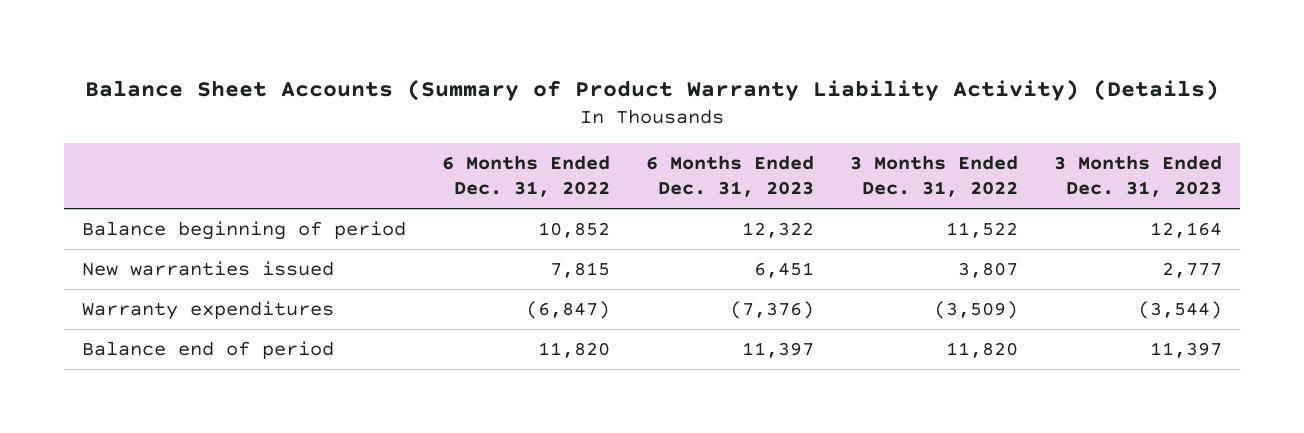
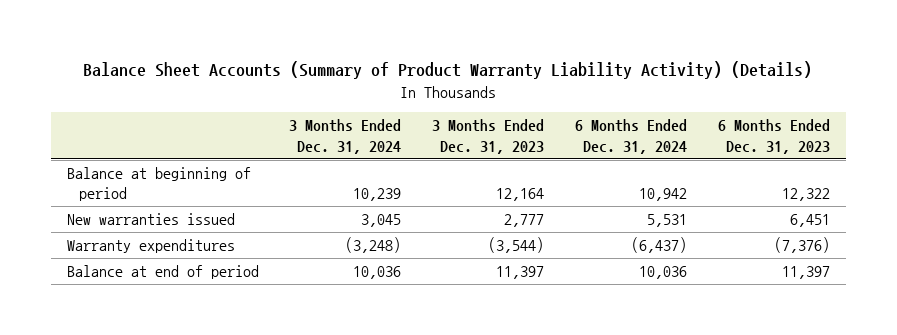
[441,155,610,197] 6 Months Ended Dec. 31, 2022 -> none
[849,155,1018,197] 3 Months Ended Dec. 31, 2022 -> none
none -> [289,119,402,154] 3 Months Ended Dec. 31, 2024
none -> [575,119,688,154] 6 Months Ended Dec. 31, 2024
[82,221,407,241] Balance beginning of period -> [66,167,251,202] Balance at beginning of period
[82,341,335,360] Balance end of period -> [66,265,259,280] Balance at end of period

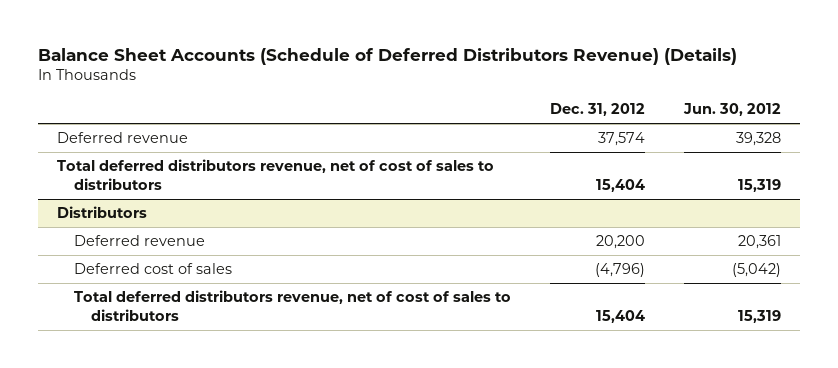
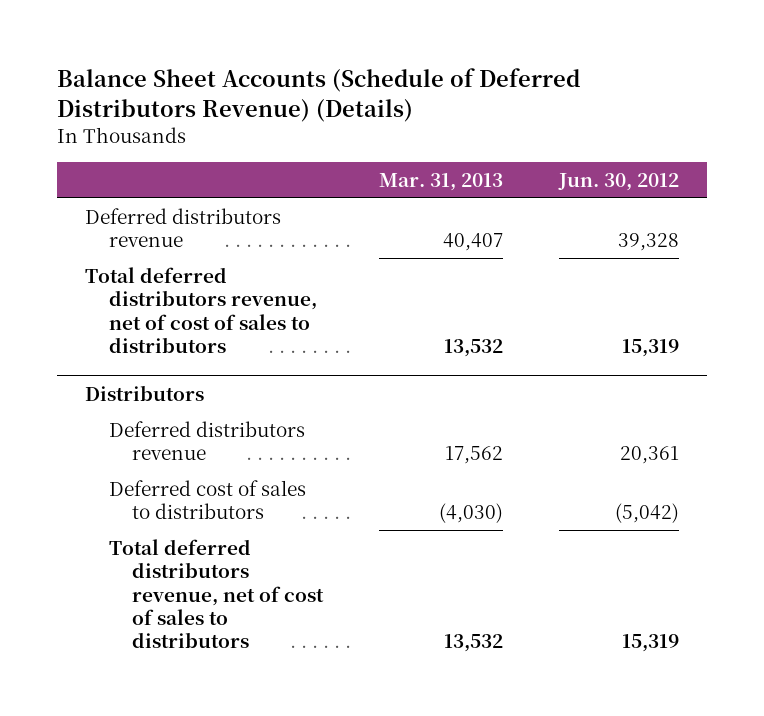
[550,103,646,117] Dec. 31, 2012 -> none
none -> [379,173,504,192] Mar. 31, 2013
[57,132,189,144] Deferred revenue -> [84,207,281,248] Deferred distributors revenue
[74,235,206,247] Deferred revenue -> [108,420,305,461] Deferred distributors revenue
[74,263,233,275] Deferred cost of sales -> [108,479,306,520] Deferred cost of sales to distributors

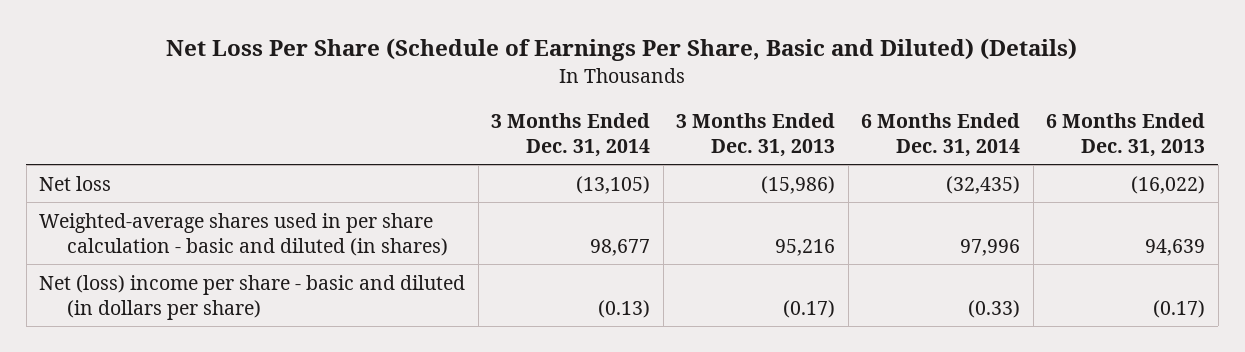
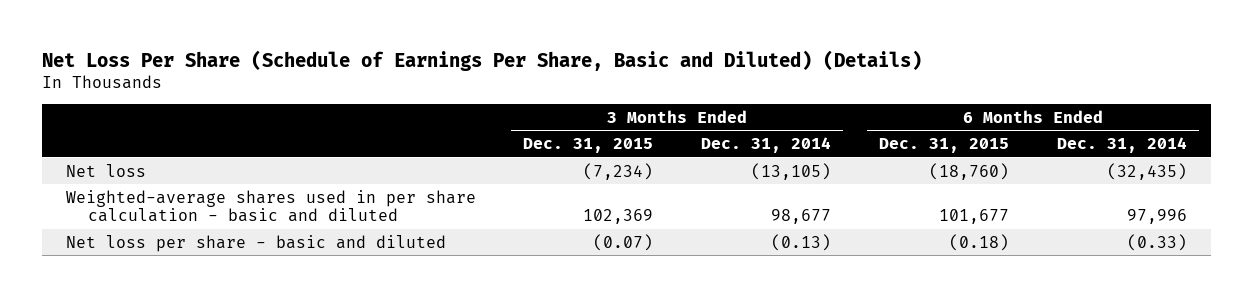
[676,112,836,157] 3 Months Ended Dec. 31, 2013 -> none
[1046,112,1206,157] 6 Months Ended Dec. 31, 2013 -> none
none -> [523,138,654,154] Dec. 31, 2015
none -> [878,138,1009,154] Dec. 31, 2015
[39,212,449,256] Weighted-average shares used in per share calculation - basic and diluted (in shares) -> [65,189,476,223] Weighted-average shares used in per share calculation - basic and diluted
[39,274,466,320] Net (loss) income per share - basic and diluted (in dollars per share) -> [65,234,446,252] Net loss per share - basic and diluted

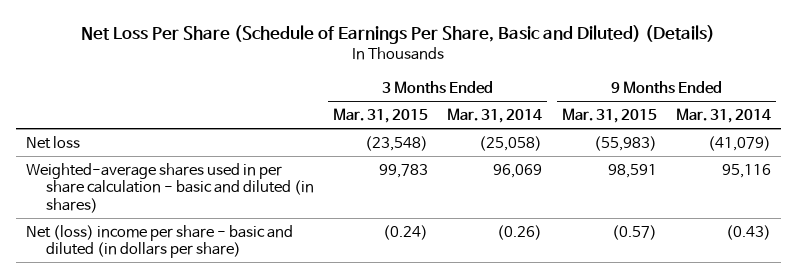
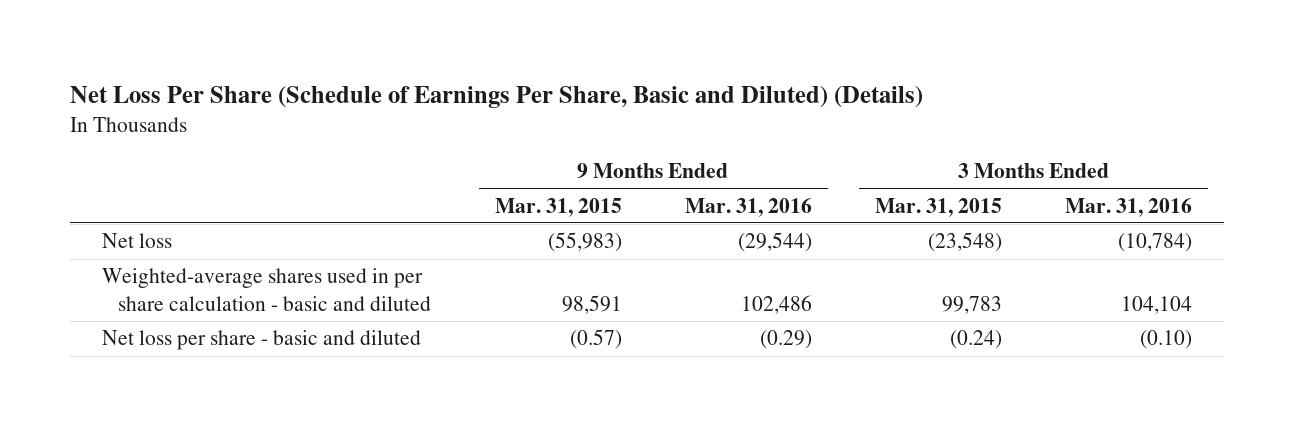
[447,108,543,124] Mar. 31, 2014 -> none
[676,108,772,124] Mar. 31, 2014 -> none
none -> [684,197,812,217] Mar. 31, 2016
none -> [1065,197,1193,217] Mar. 31, 2016
[25,162,314,214] Weighted-average shares used in per share calculation - basic and diluted (in shares) -> [101,268,432,311] Weighted-average shares used in per share calculation - basic and diluted
[25,224,293,259] Net (loss) income per share - basic and diluted (in dollars per share) -> [101,330,421,351] Net loss per share - basic and diluted

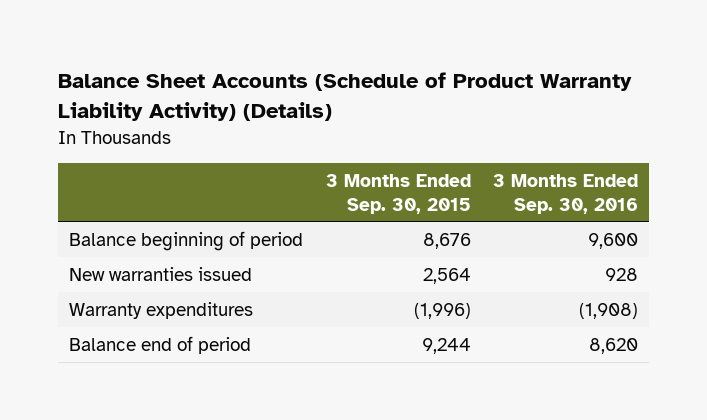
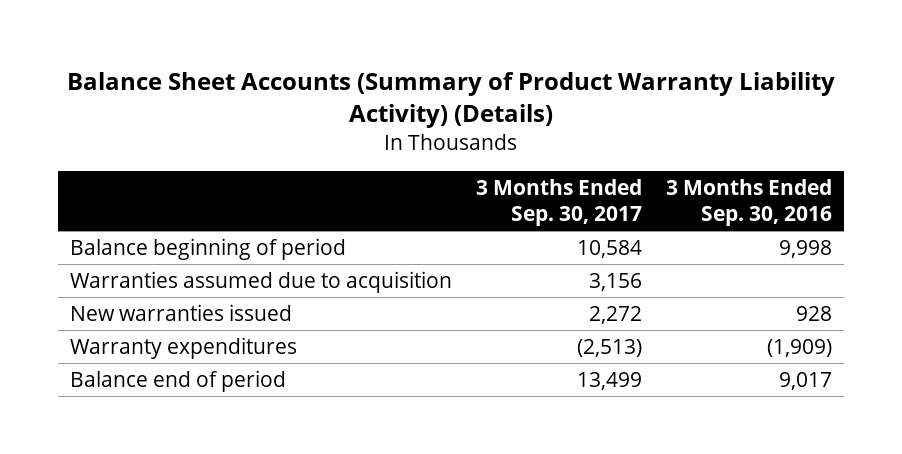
[57,71,632,121] Balance Sheet Accounts (Schedule of Product Warranty Liability Activity) (Details) -> [66,72,835,129] Balance Sheet Accounts (Summary of Product Warranty Liability Activity) (Details)
[325,173,471,214] 3 Months Ended Sep. 30, 2015 -> none
none -> [475,179,642,226] 3 Months Ended Sep. 30, 2017
[588,232,639,249] 9,600 -> [778,240,832,259] 9,998
none -> [69,271,452,294] Warranties assumed due to acquisition
[579,302,639,319] (1,908) -> [766,339,832,358] (1,909)
[589,337,639,354] 8,620 -> [778,372,832,391] 9,017

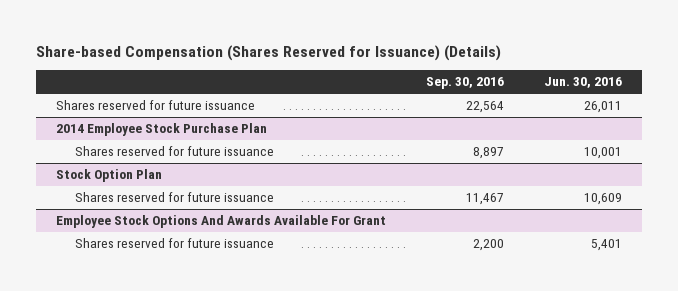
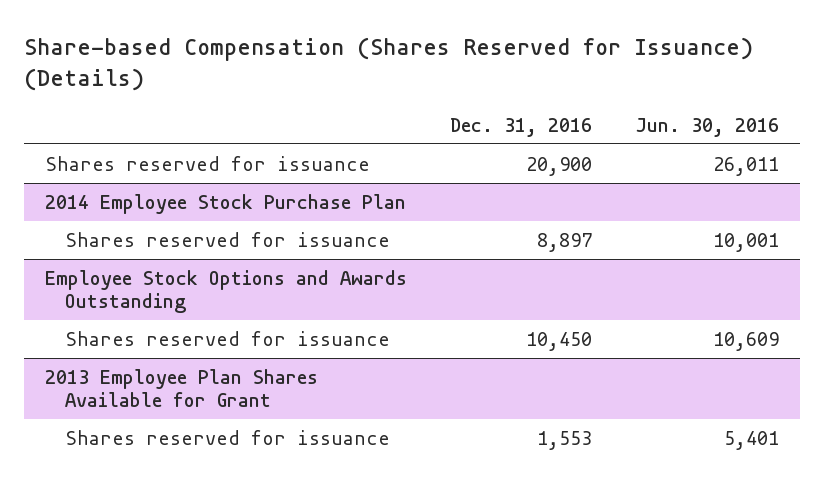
[425,77,504,90] Sep. 30, 2016 -> none
none -> [449,117,592,137] Dec. 31, 2016
[56,100,256,111] Shares reserved for future issuance -> [45,155,371,171] Shares reserved for issuance
[56,215,387,229] Employee Stock Options And Awards Available For Grant -> none
[74,146,274,157] Shares reserved for future issuance -> [64,231,390,247] Shares reserved for issuance
[56,169,163,183] Stock Option Plan -> [45,269,408,314] Employee Stock Options and Awards Outstanding
[74,192,274,203] Shares reserved for future issuance -> [64,330,390,346] Shares reserved for issuance
none -> [45,368,319,408] 2013 Employee Plan Shares Available for Grant
[74,238,274,249] Shares reserved for future issuance -> [64,429,390,445] Shares reserved for issuance

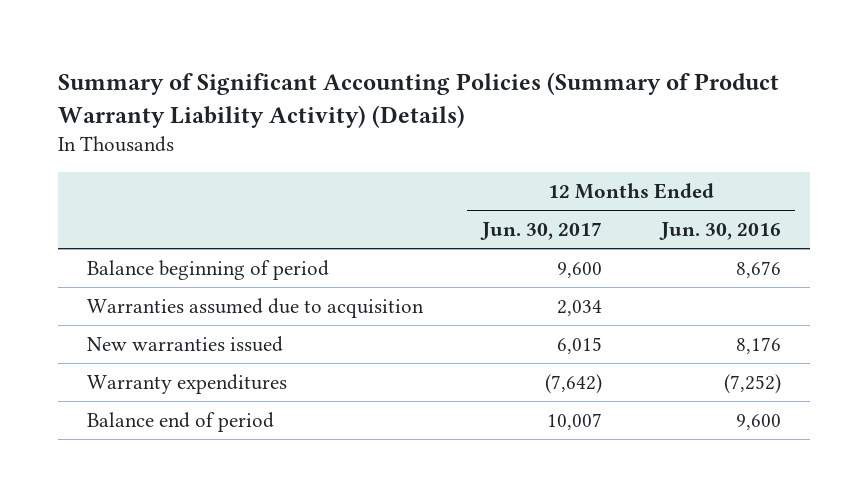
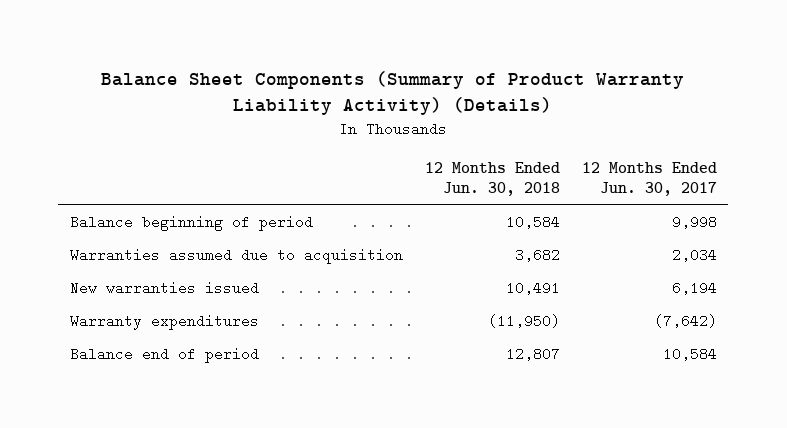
[58,72,780,128] Summary of Significant Accounting Policies (Summary of Product Warranty Liability Activity) (Details) -> [101,70,685,116] Balance Sheet Components (Summary of Product Warranty Liability Activity) (Details)
[658,221,781,240] Jun. 30, 2016 -> none
none -> [424,161,560,196] 12 Months Ended Jun. 30, 2018
[557,261,603,278] 9,600 -> [672,214,718,229] 9,998
[557,336,603,354] 6,015 -> [672,280,718,295] 6,194
[547,412,603,430] 10,007 -> [663,346,718,361] 10,584

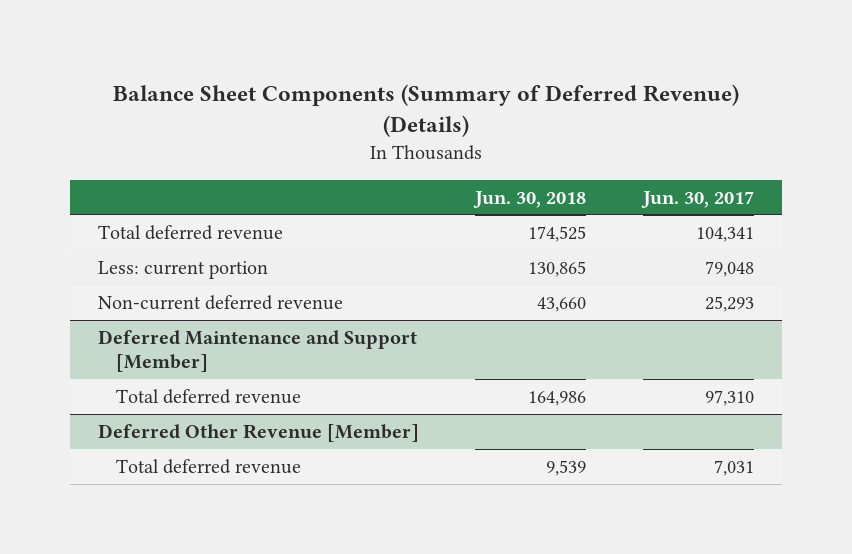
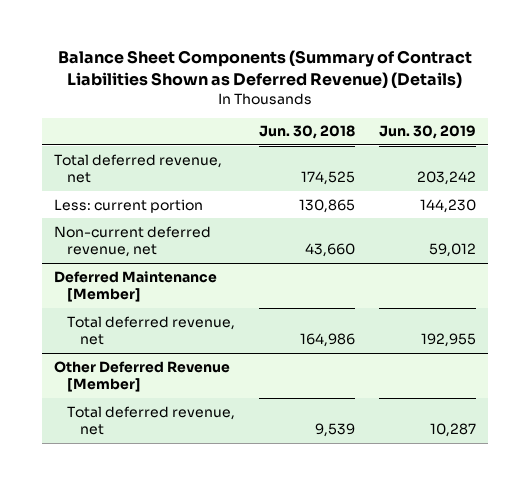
[112,83,739,138] Balance Sheet Components (Summary of Deferred Revenue) (Details) -> [57,50,472,88] Balance Sheet Components (Summary of Contract Liabilities Shown as Deferred Revenue) (Details)
[640,190,754,208] Jun. 30, 2017 -> none
none -> [378,125,476,140] Jun. 30, 2019
[97,224,283,240] Total deferred revenue -> [53,153,222,184] Total deferred revenue, net
[97,294,343,310] Non-current deferred revenue -> [53,225,211,258] Non-current deferred revenue, net
[97,329,417,373] Deferred Maintenance and Support [Member] -> [53,270,217,303] Deferred Maintenance [Member]
[116,388,302,404] Total deferred revenue -> [66,315,235,346] Total deferred revenue, net
[97,423,419,442] Deferred Other Revenue [Member] -> [53,360,230,393] Other Deferred Revenue [Member]
[116,458,302,474] Total deferred revenue -> [66,405,235,436] Total deferred revenue, net

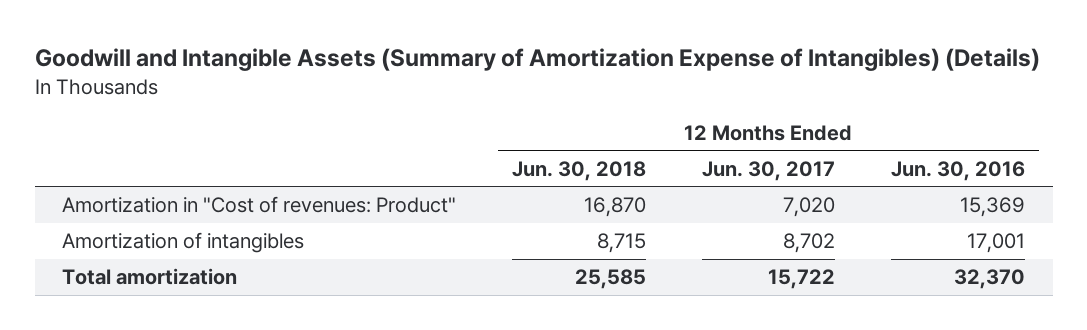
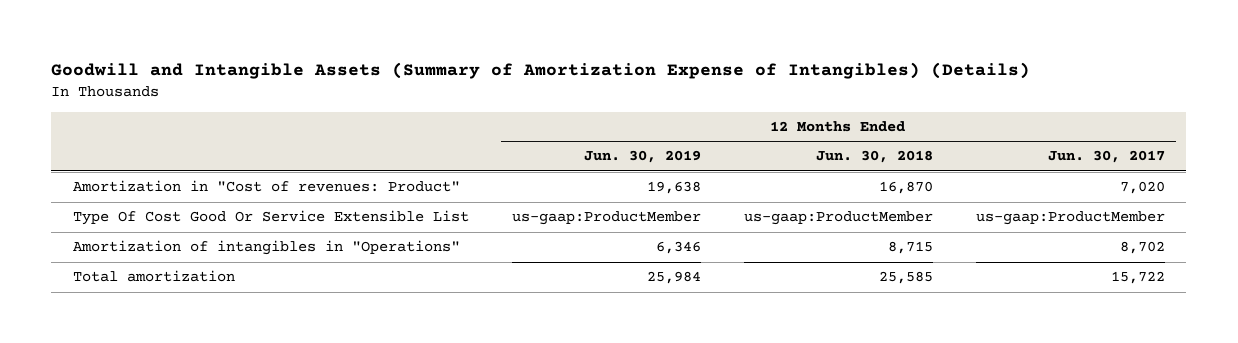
[890,160,1025,181] Jun. 30, 2016 -> none
none -> [583,150,701,164] Jun. 30, 2019
none -> [72,210,469,226] Type Of Cost Good Or Service Extensible List
[62,232,305,254] Amortization of intangibles -> [72,240,460,256] Amortization of intangibles in "Operations"

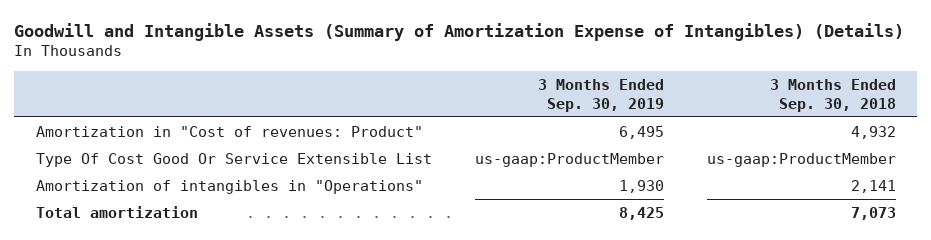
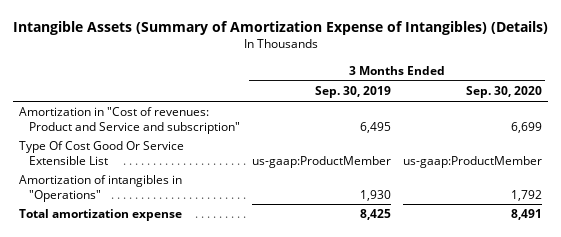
[14,22,905,41] Goodwill and Intangible Assets (Summary of Amortization Expense of Intangibles) (Details) -> [12,21,548,36] Intangible Assets (Summary of Amortization Expense of Intangibles) (Details)
[769,78,896,112] 3 Months Ended Sep. 30, 2018 -> none
none -> [466,86,543,99] Sep. 30, 2020
[35,125,423,137] Amortization in "Cost of revenues: Product" -> [19,107,240,134] Amortization in "Cost of revenues: Product and Service and subscription"
[35,205,198,218] Total amortization -> [19,209,183,222] Total amortization expense

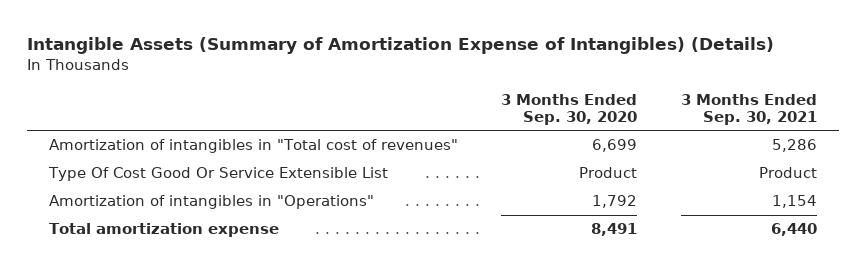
[314,86,391,99] Sep. 30, 2019 -> none
none -> [680,93,817,125] 3 Months Ended Sep. 30, 2021
[19,107,240,134] Amortization in "Cost of revenues: Product and Service and subscription" -> [48,139,458,154] Amortization of intangibles in "Total cost of revenues"
[403,155,543,168] us-gaap:ProductMember -> [579,167,638,179] Product

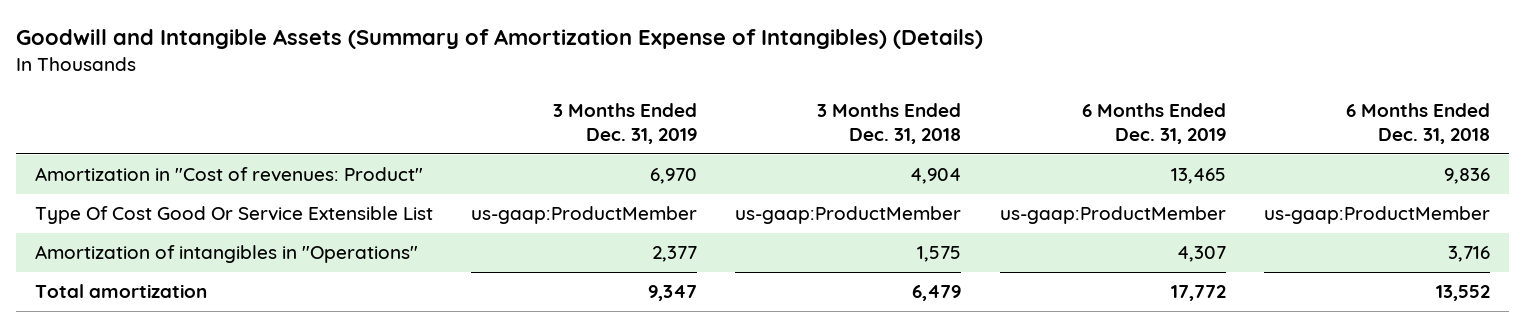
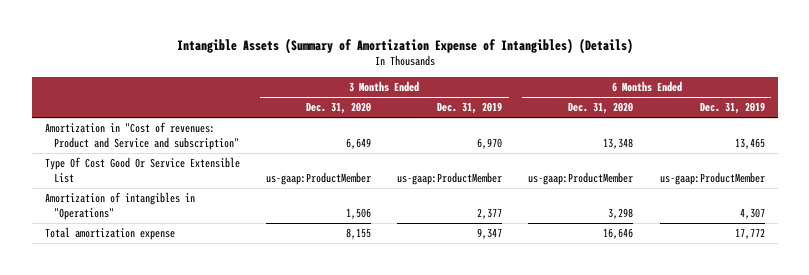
[15,29,983,50] Goodwill and Intangible Assets (Summary of Amortization Expense of Intangibles) (Details) -> [176,37,633,54] Intangible Assets (Summary of Amortization Expense of Intangibles) (Details)
[817,102,962,145] 3 Months Ended Dec. 31, 2018 -> none
[1346,102,1491,145] 6 Months Ended Dec. 31, 2018 -> none
none -> [306,102,372,115] Dec. 31, 2020
none -> [568,102,634,115] Dec. 31, 2020
[34,167,423,183] Amortization in "Cost of revenues: Product" -> [44,122,239,150] Amortization in "Cost of revenues: Product and Service and subscription"
[34,284,207,299] Total amortization -> [44,227,175,241] Total amortization expense

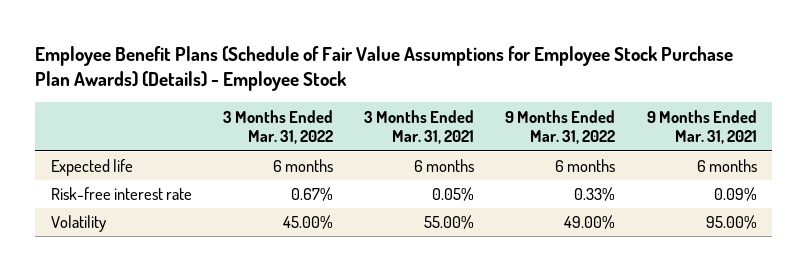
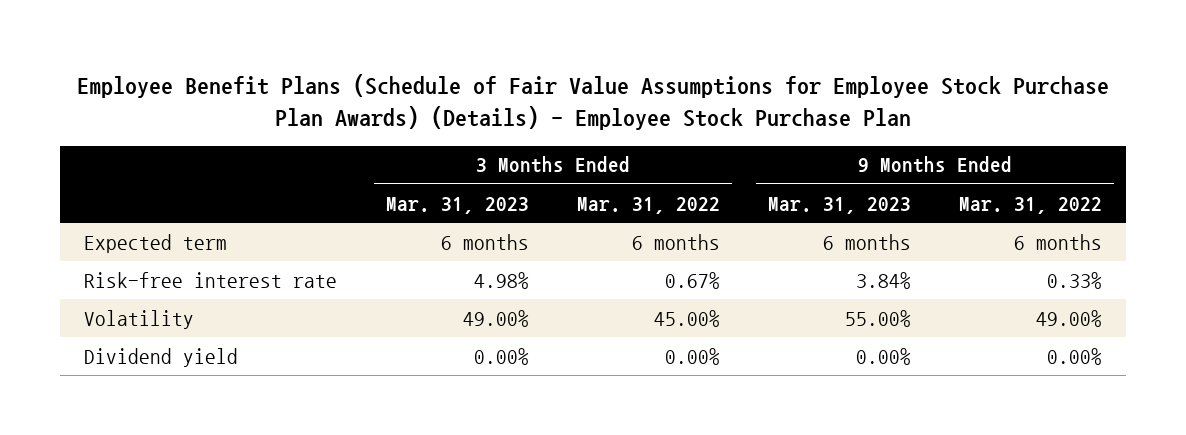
[35,45,734,92] Employee Benefit Plans (Schedule of Fair Value Assumptions for Employee Stock Purchase Plan Awards) (Details) - Employee Stock -> [77,73,1110,130] Employee Benefit Plans (Schedule of Fair Value Assumptions for Employee Stock Purchase Plan Awards) (Details) - Employee Stock Purchase Plan
[364,109,475,145] 3 Months Ended Mar. 31, 2021 -> none
[646,109,757,145] 9 Months Ended Mar. 31, 2021 -> none
none -> [385,196,529,214] Mar. 31, 2023
none -> [767,196,911,214] Mar. 31, 2023
[50,159,133,177] Expected life -> [84,233,228,253] Expected term
none -> [84,347,239,367] Dividend yield

